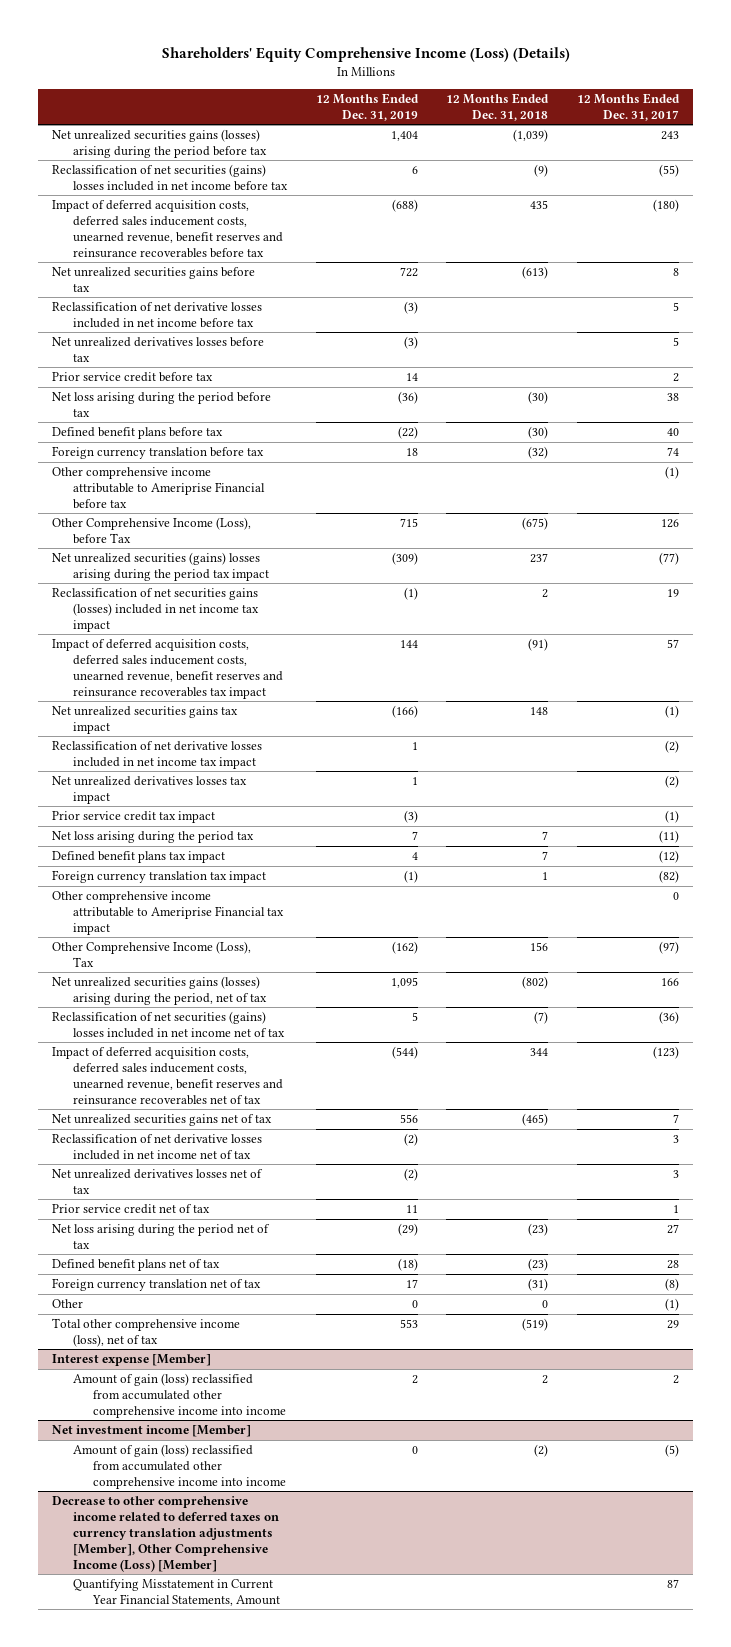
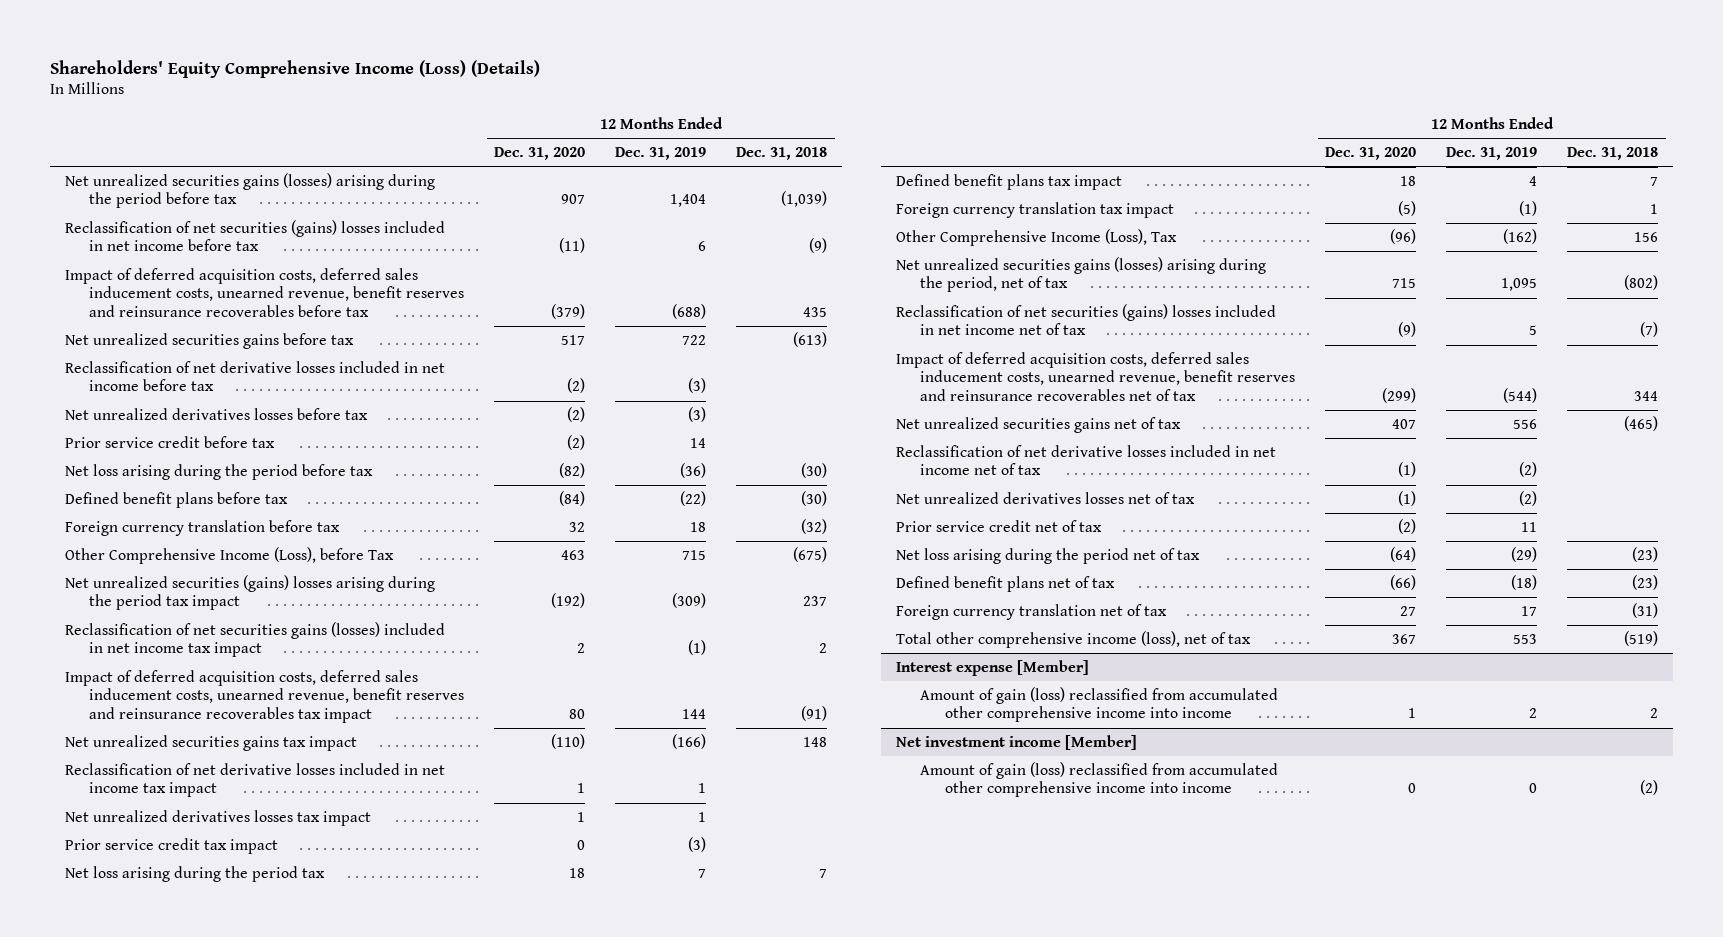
[576,92,680,121] 12 Months Ended Dec. 31, 2017 -> none
none -> [494,147,586,161] Dec. 31, 2020
[52,466,265,509] Other comprehensive income attributable to Ameriprise Financial before tax -> none
[52,890,284,935] Other comprehensive income attributable to Ameriprise Financial tax impact -> none
[52,1298,84,1308] Other -> none
[52,1495,279,1572] Decrease to other comprehensive income related to deferred taxes on currency translation adjustments [Member], Other Comprehensive Income (Loss) [Member] -> none
[72,1578,281,1606] Quantifying Misstatement in Current Year Financial Statements, Amount -> none

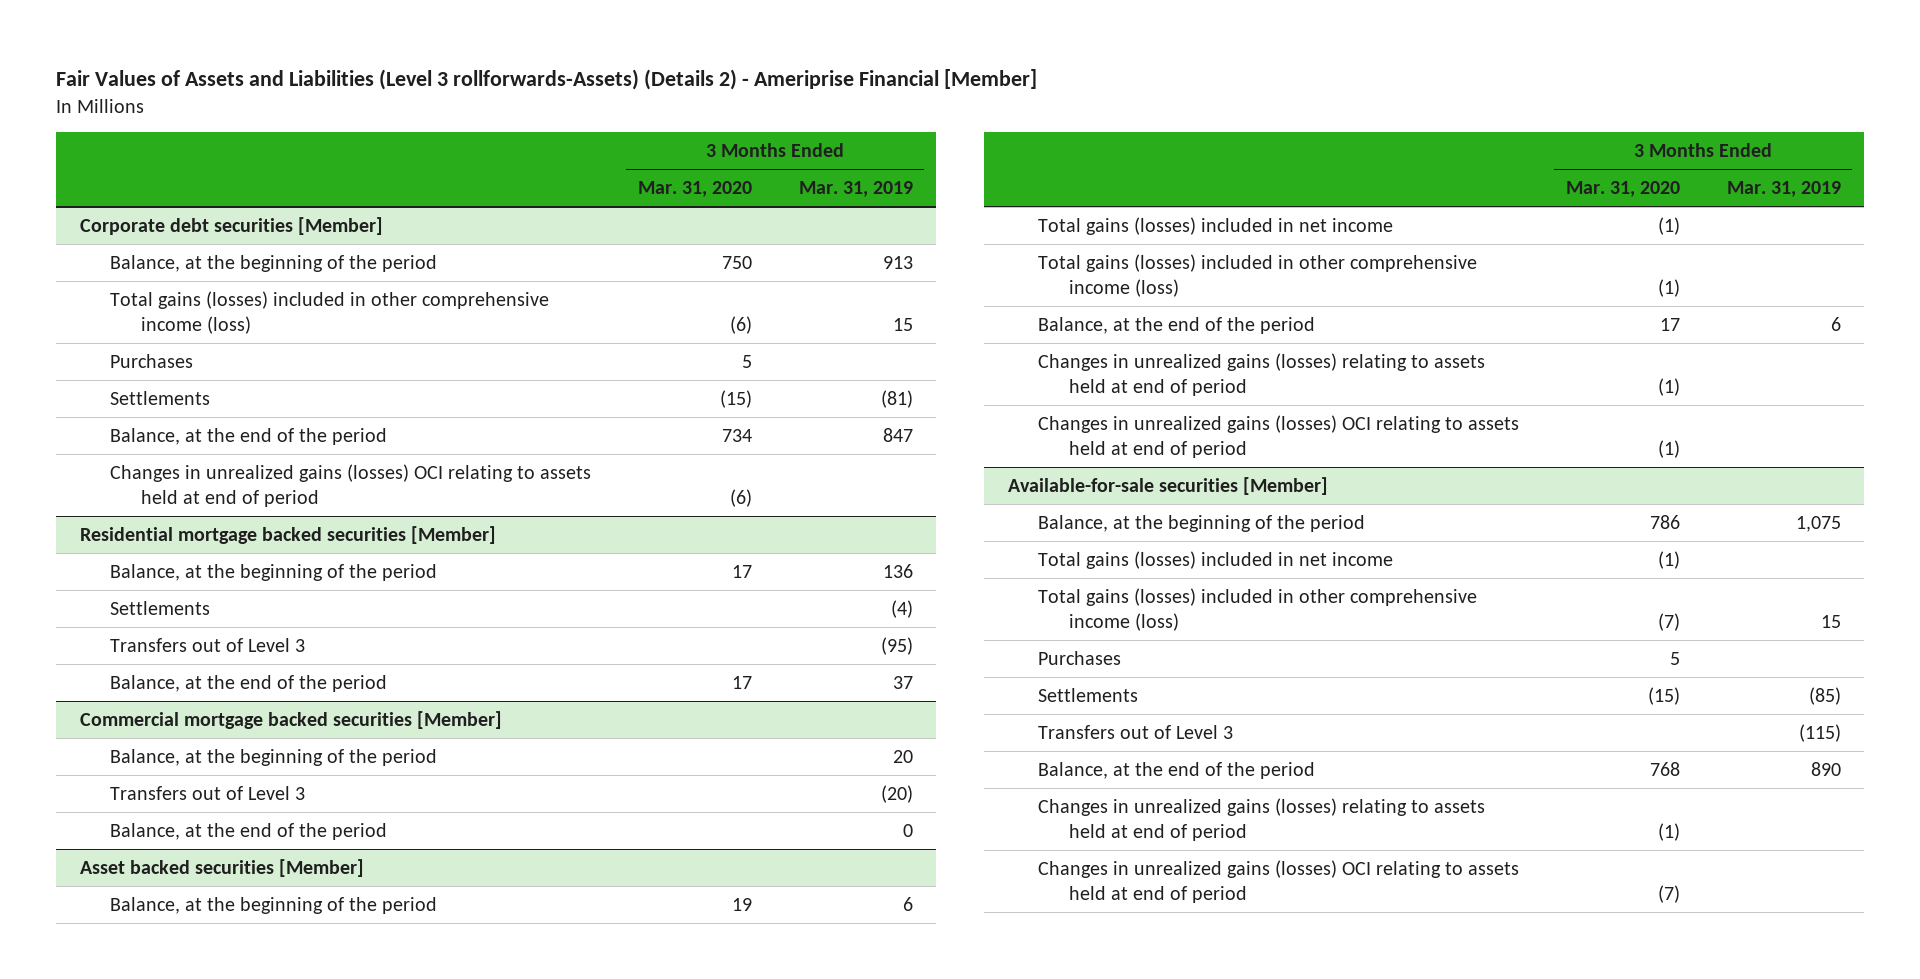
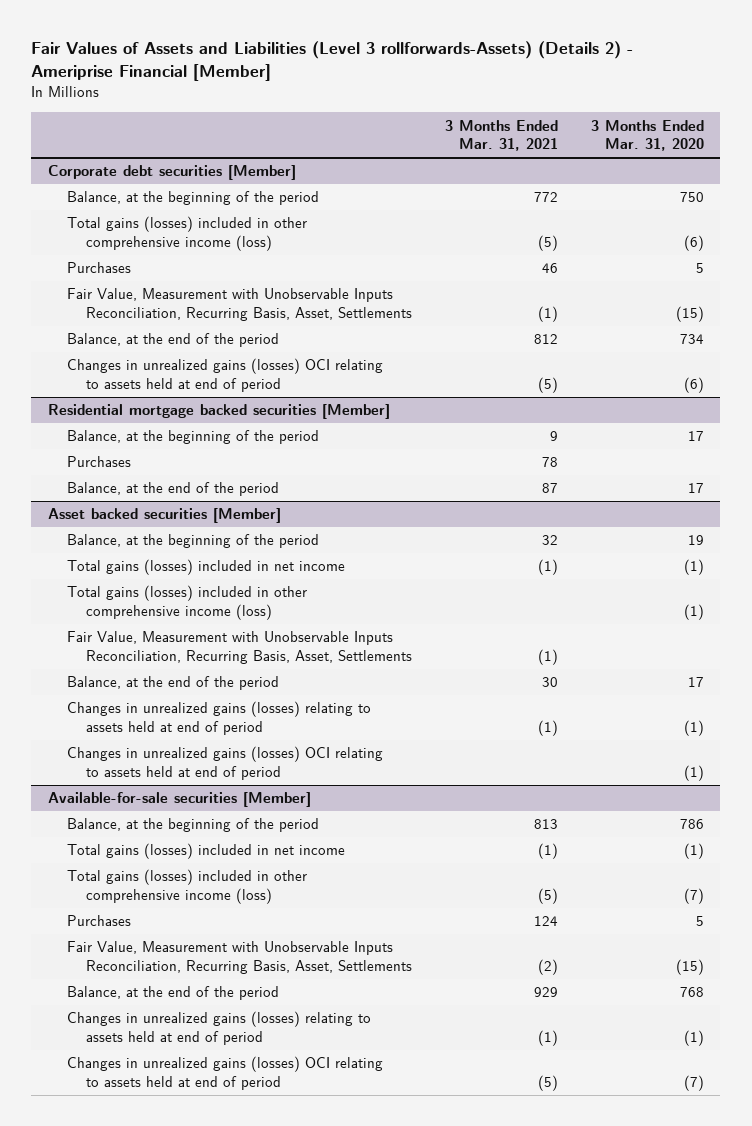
[798,181,913,198] Mar. 31, 2019 -> none
none -> [445,119,559,152] 3 Months Ended Mar. 31, 2021
[110,390,211,405] Settlements -> [67,288,413,321] Fair Value, Measurement with Unobservable Inputs Reconciliation, Recurring Basis, Asset, Settlements
[110,600,211,615] Settlements -> none
[110,637,306,652] Transfers out of Level 3 -> none
none -> [67,456,132,468] Purchases
[79,710,502,729] Commercial mortgage backed securities [Member] -> none
[110,748,438,766] Balance, at the beginning of the period -> none
[110,785,306,800] Transfers out of Level 3 -> none
[110,822,388,840] Balance, at the end of the period -> none
none -> [67,631,413,664] Fair Value, Measurement with Unobservable Inputs Reconciliation, Recurring Basis, Asset, Settlements
[1038,724,1234,739] Transfers out of Level 3 -> none
[1038,687,1139,702] Settlements -> [67,941,413,974] Fair Value, Measurement with Unobservable Inputs Reconciliation, Recurring Basis, Asset, Settlements

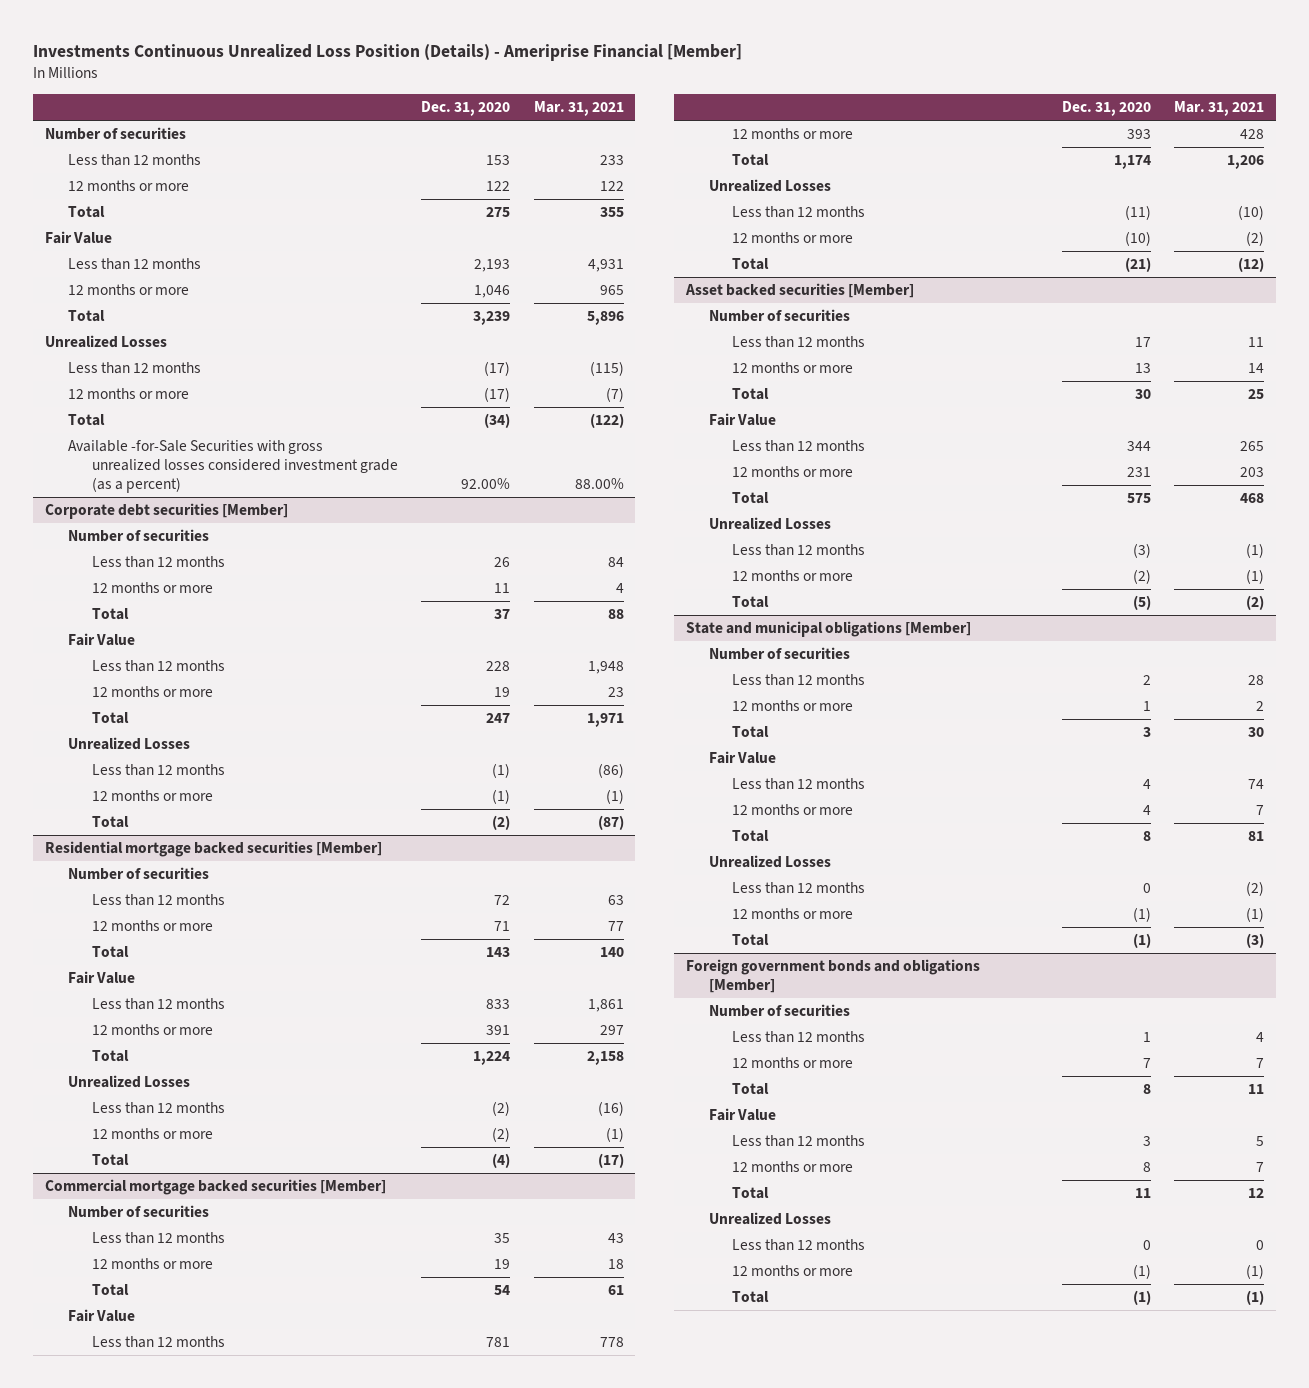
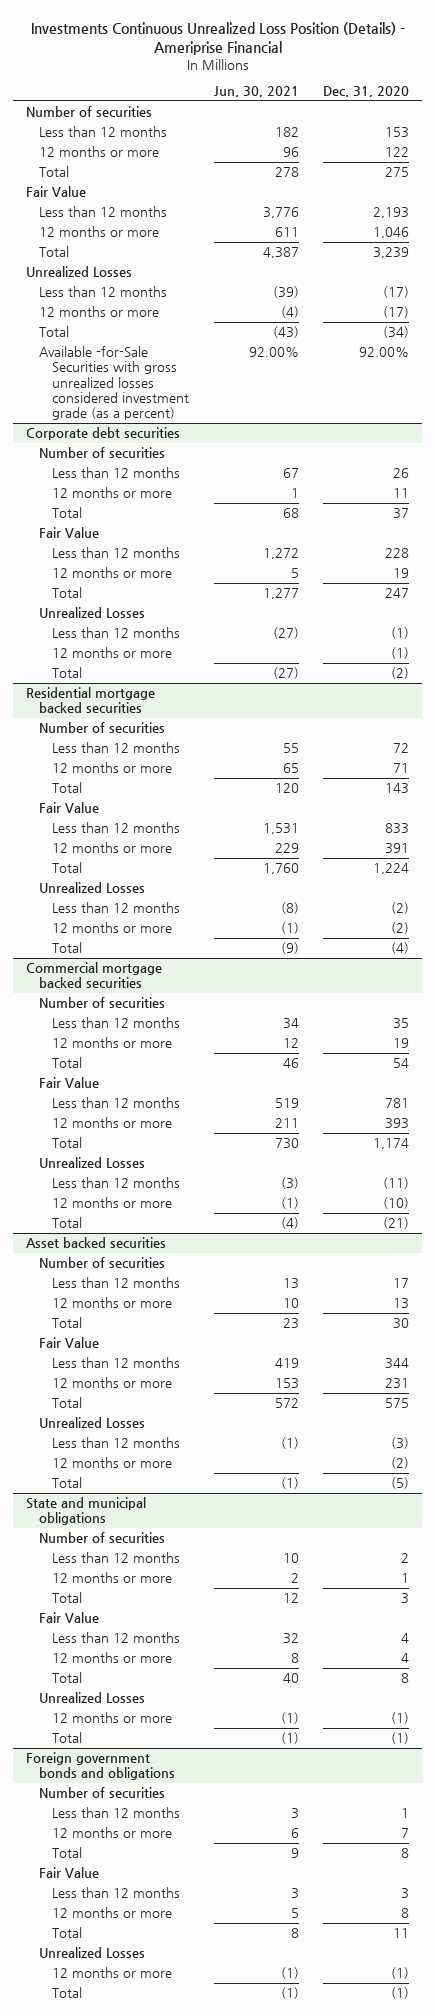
[33,44,743,62] Investments Continuous Unrealized Loss Position (Details) - Ameriprise Financial [Member] -> [30,21,405,55] Investments Continuous Unrealized Loss Position (Details) - Ameriprise Financial
[533,100,624,116] Mar. 31, 2021 -> none
none -> [213,86,299,98] Jun. 30, 2021
[45,503,289,520] Corporate debt securities [Member] -> [25,427,180,441] Corporate debt securities
[45,841,383,858] Residential mortgage backed securities [Member] -> [25,687,155,714] Residential mortgage backed securities
[45,1179,387,1196] Commercial mortgage backed securities [Member] -> [25,962,162,989] Commercial mortgage backed securities
[684,283,914,299] Asset backed securities [Member] -> [25,1237,166,1249] Asset backed securities
[685,621,971,638] State and municipal obligations [Member] -> [25,1497,146,1526] State and municipal obligations
[732,882,866,895] Less than 12 months -> none
[685,959,980,994] Foreign government bonds and obligations [Member] -> [25,1752,175,1781] Foreign government bonds and obligations
[732,1239,866,1252] Less than 12 months -> none

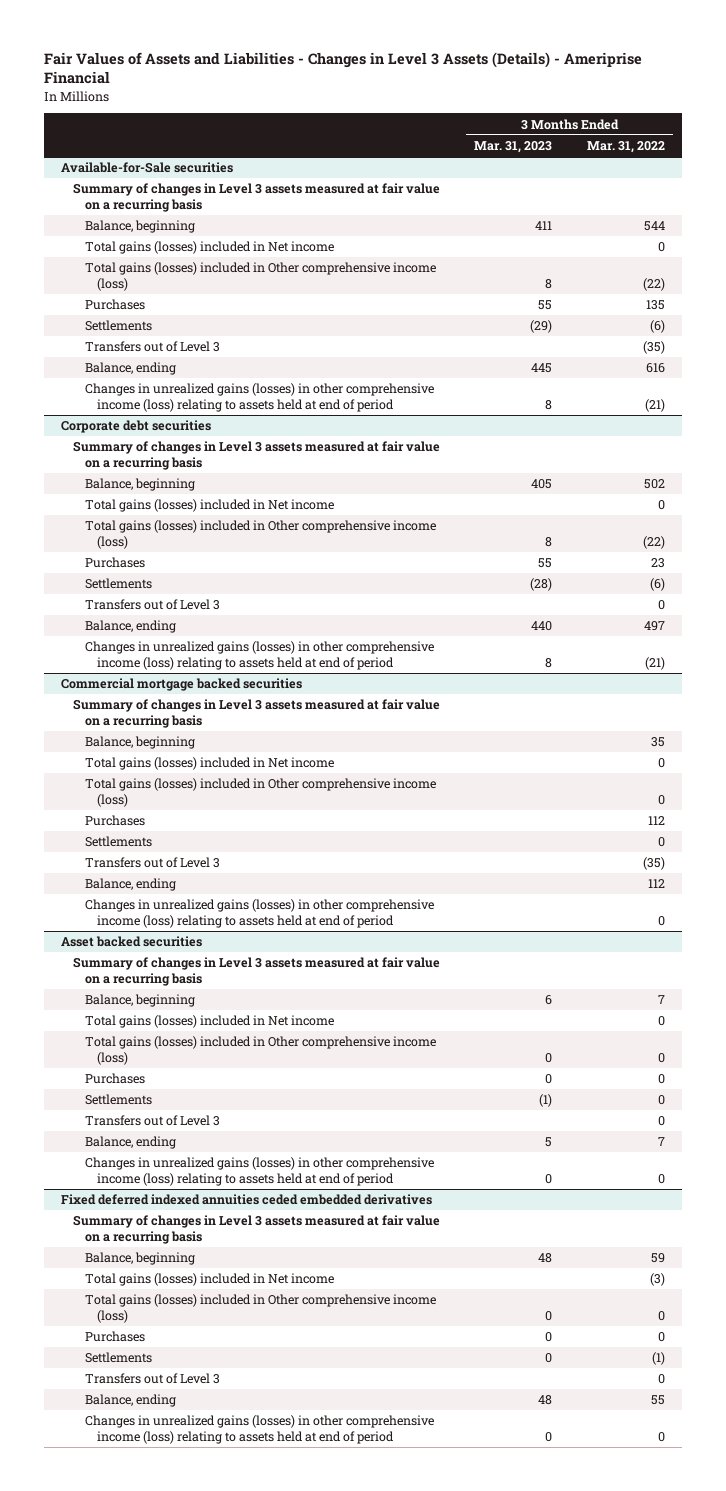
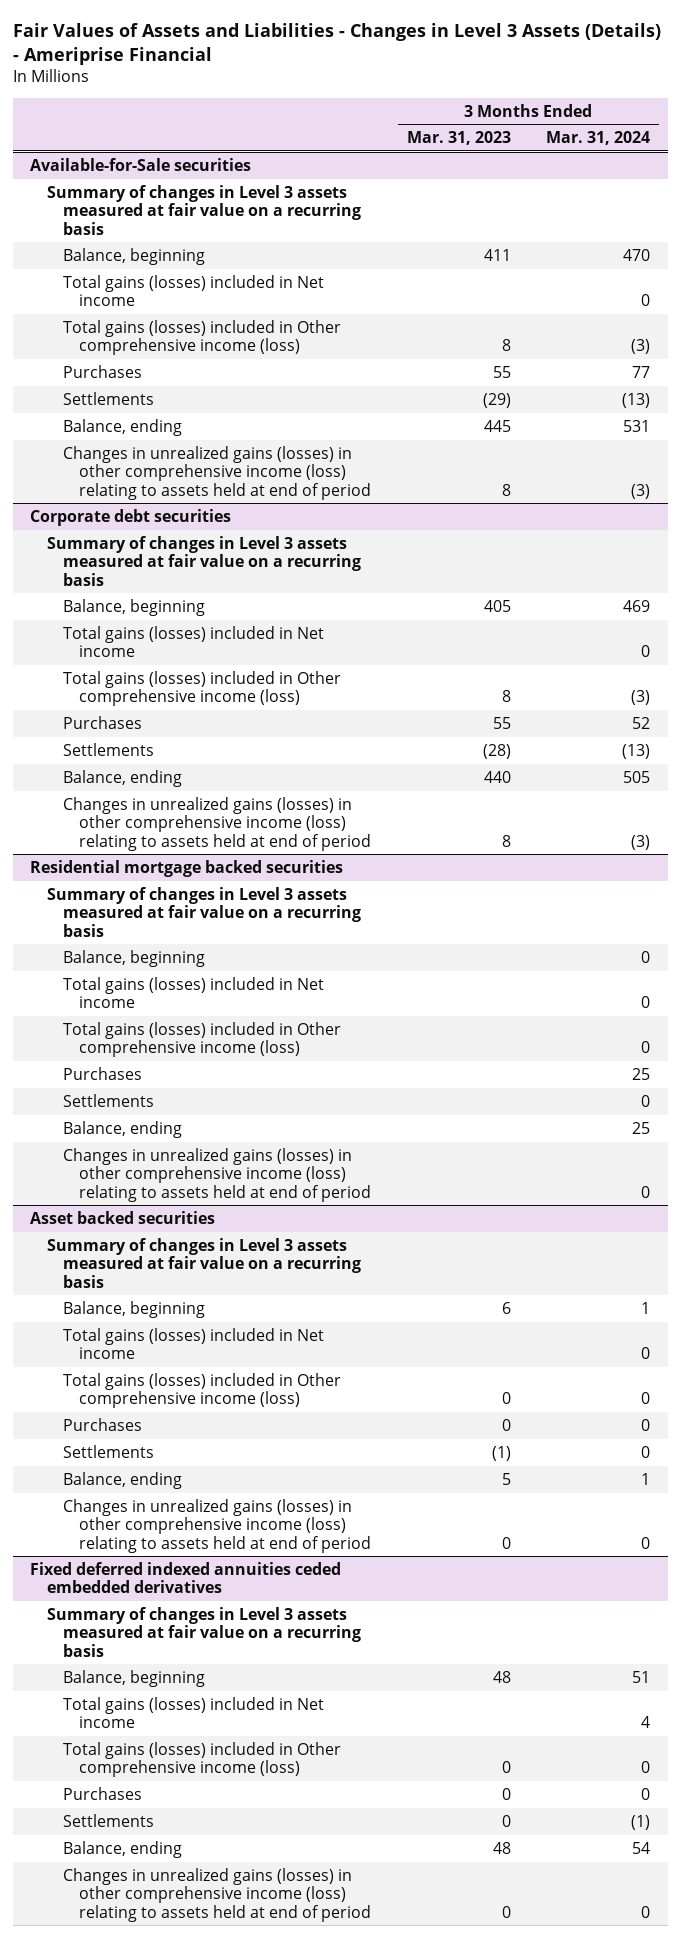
[586,140,665,153] Mar. 31, 2022 -> none
none -> [545,131,650,146] Mar. 31, 2024
[85,341,221,353] Transfers out of Level 3 -> none
[85,599,221,611] Transfers out of Level 3 -> none
[61,678,303,692] Commercial mortgage backed securities -> [30,859,344,877] Residential mortgage backed securities
[85,857,221,869] Transfers out of Level 3 -> none
[85,1115,221,1127] Transfers out of Level 3 -> none
[85,1373,221,1385] Transfers out of Level 3 -> none

